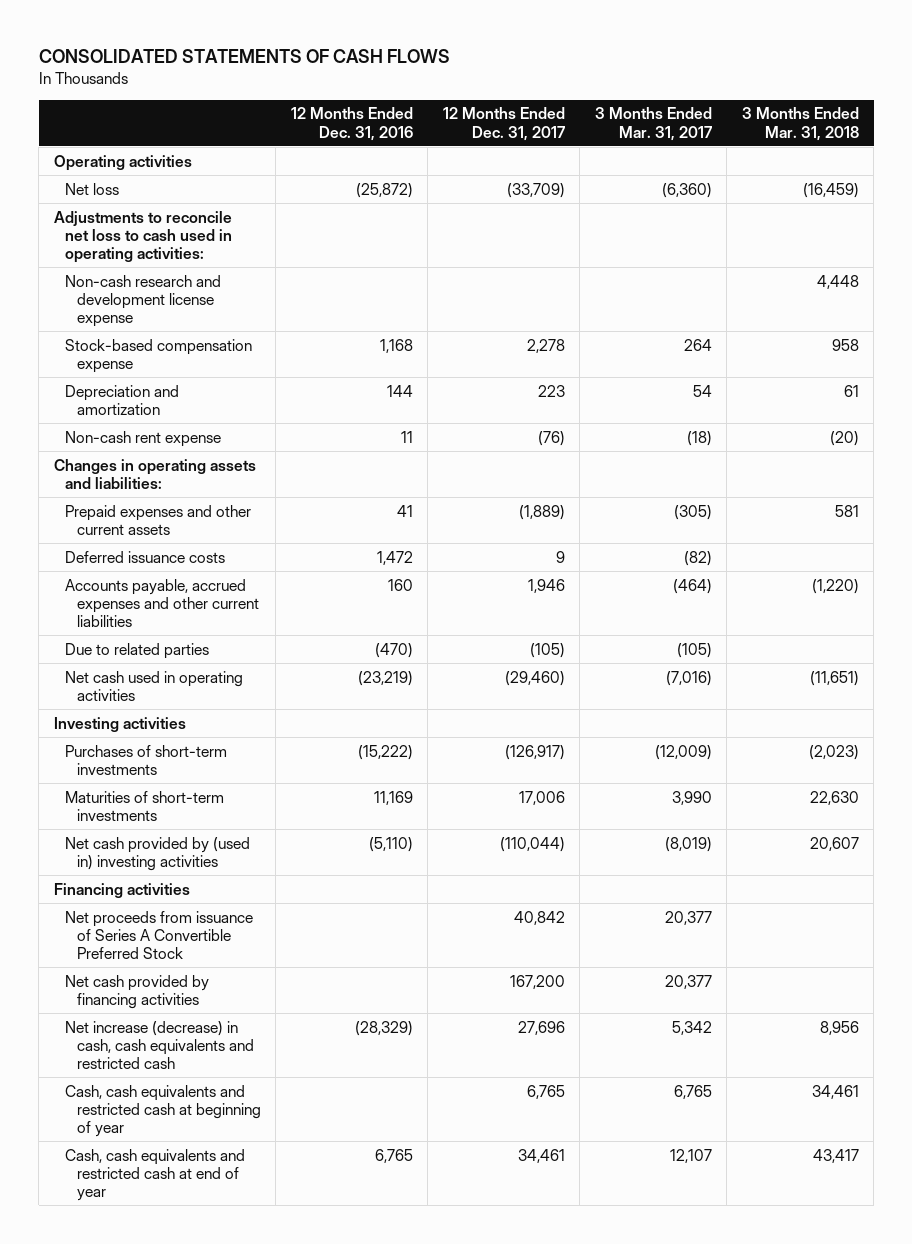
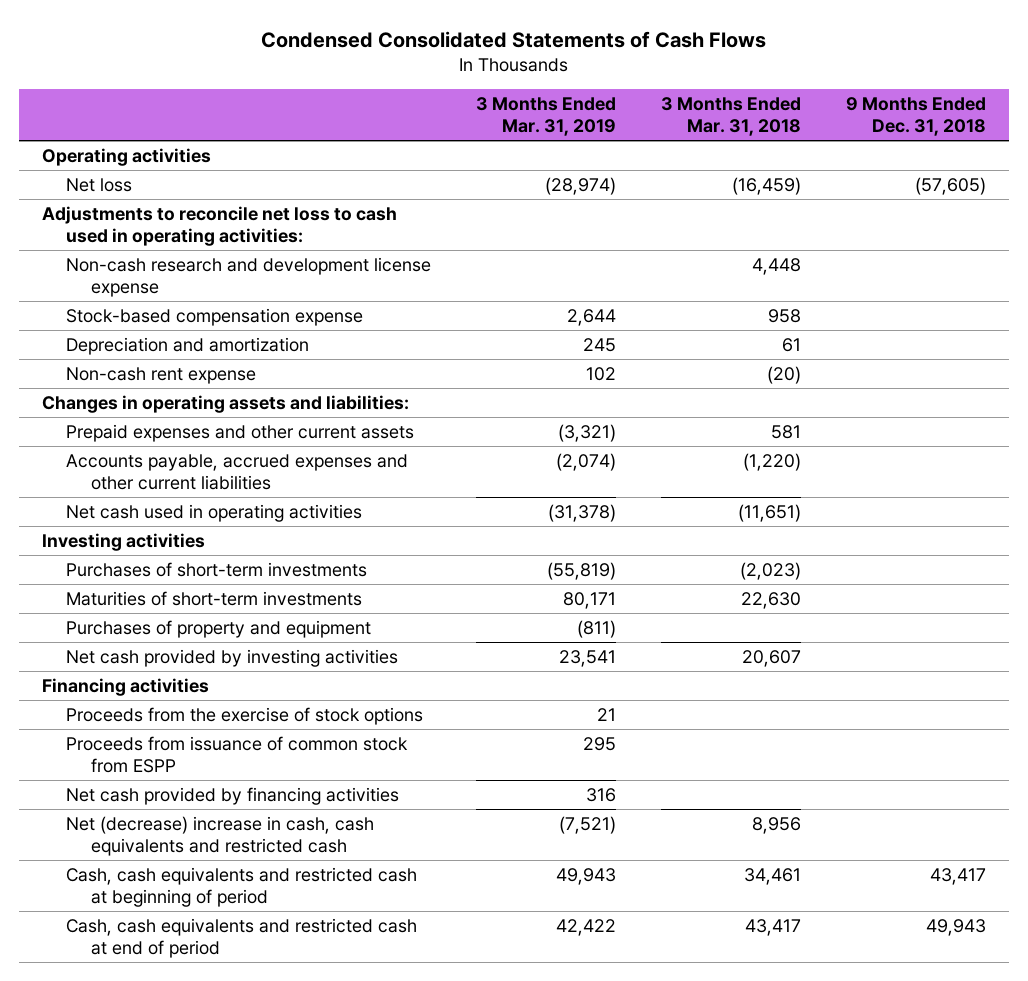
[38,48,450,63] CONSOLIDATED STATEMENTS OF CASH FLOWS -> [261,31,767,49] Condensed Consolidated Statements of Cash Flows
[290,107,413,141] 12 Months Ended Dec. 31, 2016 -> none
[442,107,565,141] 12 Months Ended Dec. 31, 2017 -> none
[594,107,712,141] 3 Months Ended Mar. 31, 2017 -> none
none -> [476,97,617,136] 3 Months Ended Mar. 31, 2019
none -> [846,97,987,136] 9 Months Ended Dec. 31, 2018
[65,550,226,563] Deferred issuance costs -> none
[65,642,210,659] Due to related parties -> none
none -> [66,620,372,639] Purchases of property and equipment
[65,836,251,871] Net cash provided by (used in) investing activities -> [66,649,399,668] Net cash provided by investing activities
none -> [66,707,424,726] Proceeds from the exercise of stock options
[65,910,254,960] Net proceeds from issuance of Series A Convertible Preferred Stock -> [66,736,409,773] Proceeds from issuance of common stock from ESPP
[65,1020,255,1070] Net increase (decrease) in cash, cash equivalents and restricted cash -> [66,816,375,856] Net (decrease) increase in cash, cash equivalents and restricted cash
[65,1084,262,1138] Cash, cash equivalents and restricted cash at beginning of year -> [66,867,418,907] Cash, cash equivalents and restricted cash at beginning of period
[65,1148,246,1202] Cash, cash equivalents and restricted cash at end of year -> [66,918,418,958] Cash, cash equivalents and restricted cash at end of period

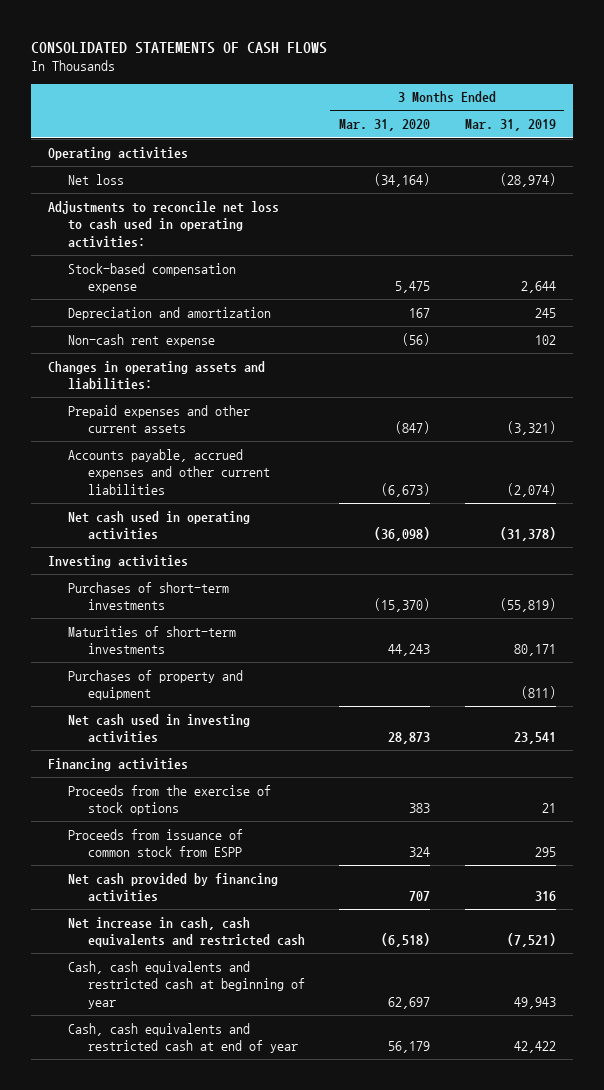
[261,31,767,49] Condensed Consolidated Statements of Cash Flows -> [31,42,328,55] CONSOLIDATED STATEMENTS OF CASH FLOWS
[661,97,802,136] 3 Months Ended Mar. 31, 2018 -> none
[846,97,987,136] 9 Months Ended Dec. 31, 2018 -> none
none -> [339,119,431,132] Mar. 31, 2020
[66,257,432,297] Non-cash research and development license expense -> none
[66,649,399,668] Net cash provided by investing activities -> [67,713,250,744] Net cash used in investing activities
[66,816,375,856] Net (decrease) increase in cash, cash equivalents and restricted cash -> [67,916,305,948] Net increase in cash, cash equivalents and restricted cash
[66,867,418,907] Cash, cash equivalents and restricted cash at beginning of period -> [67,960,305,1009] Cash, cash equivalents and restricted cash at beginning of year
[66,918,418,958] Cash, cash equivalents and restricted cash at end of period -> [67,1022,298,1054] Cash, cash equivalents and restricted cash at end of year

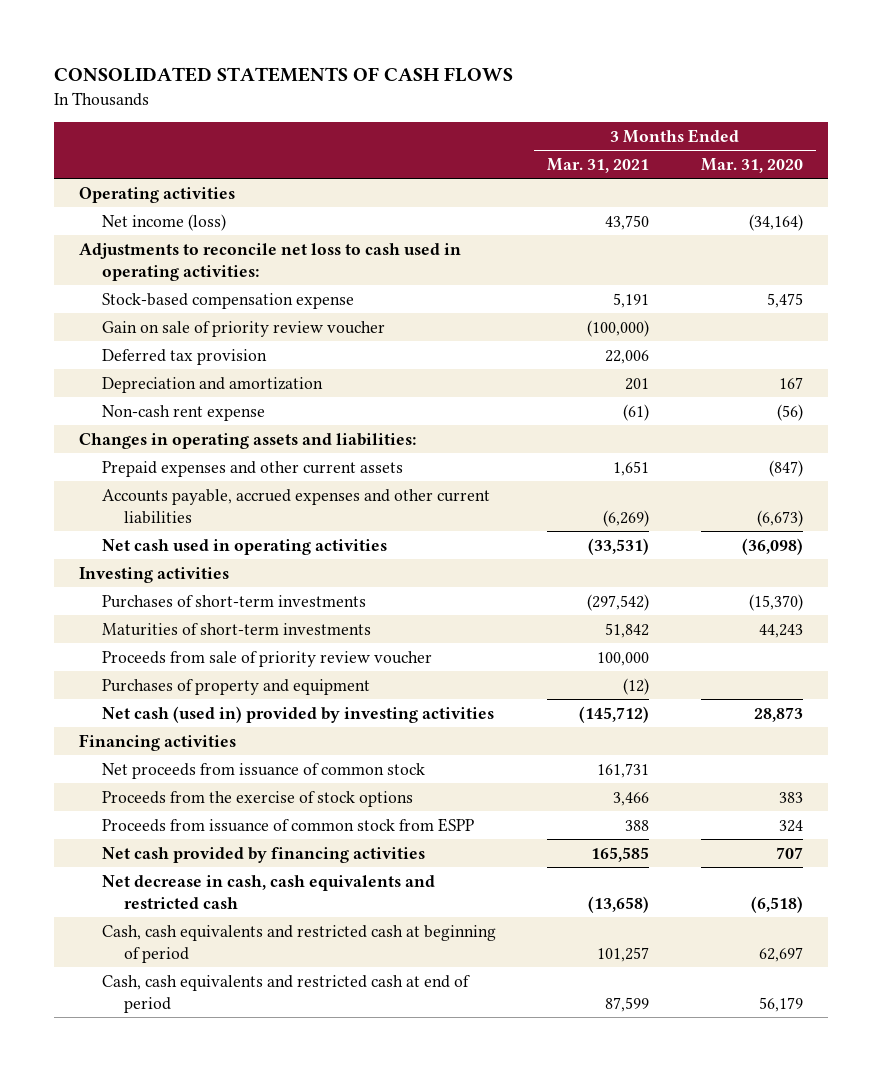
[464,119,556,132] Mar. 31, 2019 -> none
none -> [547,157,650,173] Mar. 31, 2021
[67,173,124,185] Net loss -> [101,213,226,231] Net income (loss)
none -> [101,320,385,337] Gain on sale of priority review voucher
none -> [101,348,267,365] Deferred tax provision
none -> [101,650,432,667] Proceeds from sale of priority review voucher
[67,713,250,744] Net cash used in investing activities -> [101,705,494,723] Net cash (used in) provided by investing activities
none -> [101,762,425,779] Net proceeds from issuance of common stock
[67,916,305,948] Net increase in cash, cash equivalents and restricted cash -> [101,874,435,909] Net decrease in cash, cash equivalents and restricted cash
[67,960,305,1009] Cash, cash equivalents and restricted cash at beginning of year -> [101,924,496,963] Cash, cash equivalents and restricted cash at beginning of period
[67,1022,298,1054] Cash, cash equivalents and restricted cash at end of year -> [101,974,470,1013] Cash, cash equivalents and restricted cash at end of period

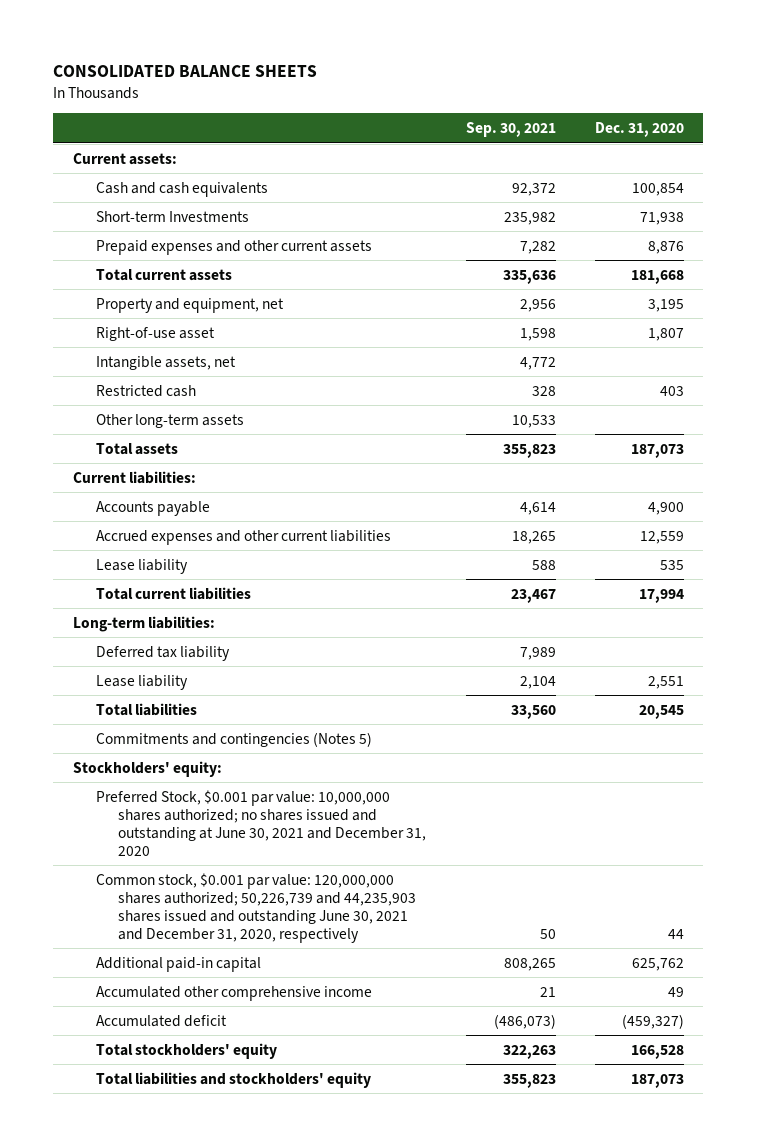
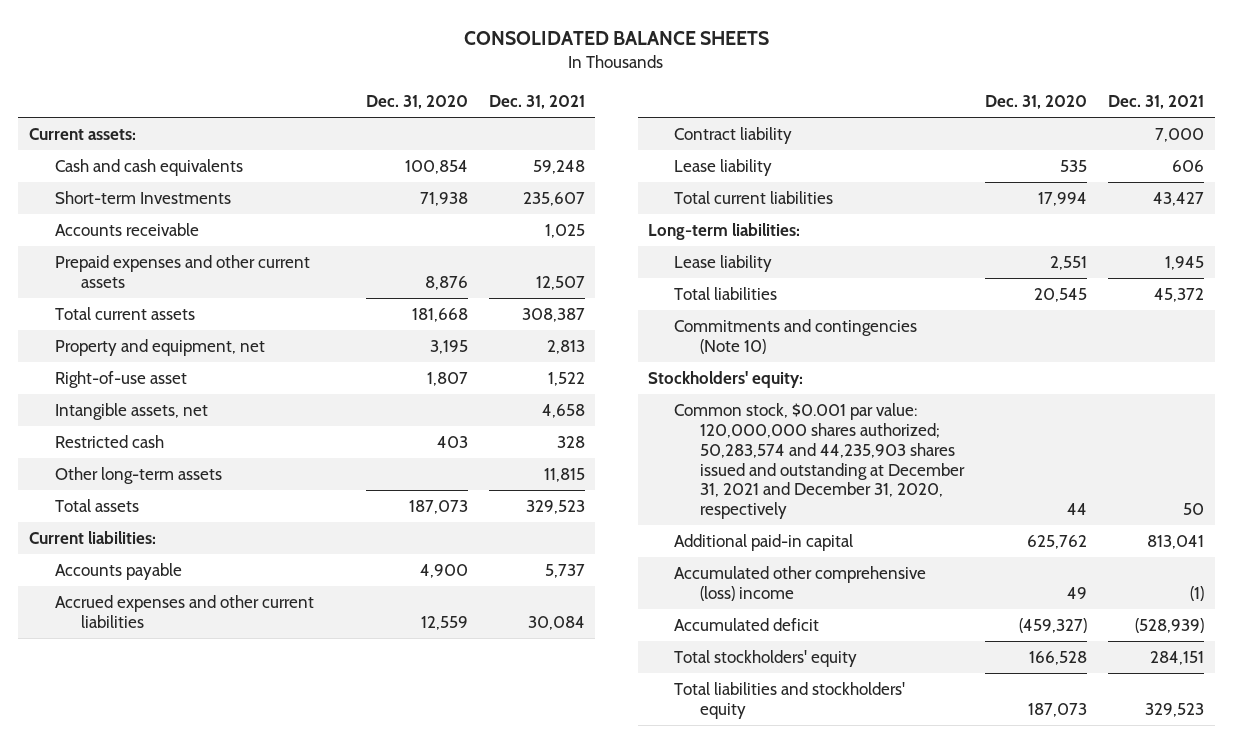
[465,121,556,137] Sep. 30, 2021 -> none
none -> [488,94,585,109] Dec. 31, 2021
none -> [54,223,199,237] Accounts receivable
none -> [674,127,793,145] Contract liability
[95,645,230,661] Deferred tax liability -> none
[95,731,372,747] Commitments and contingencies (Notes 5) -> [674,319,918,354] Commitments and contingencies (Note 10)
[95,789,427,856] Preferred Stock, $0.001 par value: 10,000,000 shares authorized; no shares issued and outstanding at June 30, 2021 and December 31, 2020 -> none
[95,872,417,943] Common stock, $0.001 par value: 120,000,000 shares authorized; 50,226,739 and 44,235,903 shares issued and outstanding June 30, 2021 and December 31, 2020, respectively -> [674,403,966,520] Common stock, $0.001 par value: 120,000,000 shares authorized; 50,283,574 and 44,235,903 shares issued and outstanding at December 31, 2021 and December 31, 2020, respectively
[95,985,372,1001] Accumulated other comprehensive income -> [674,566,927,601] Accumulated other comprehensive (loss) income

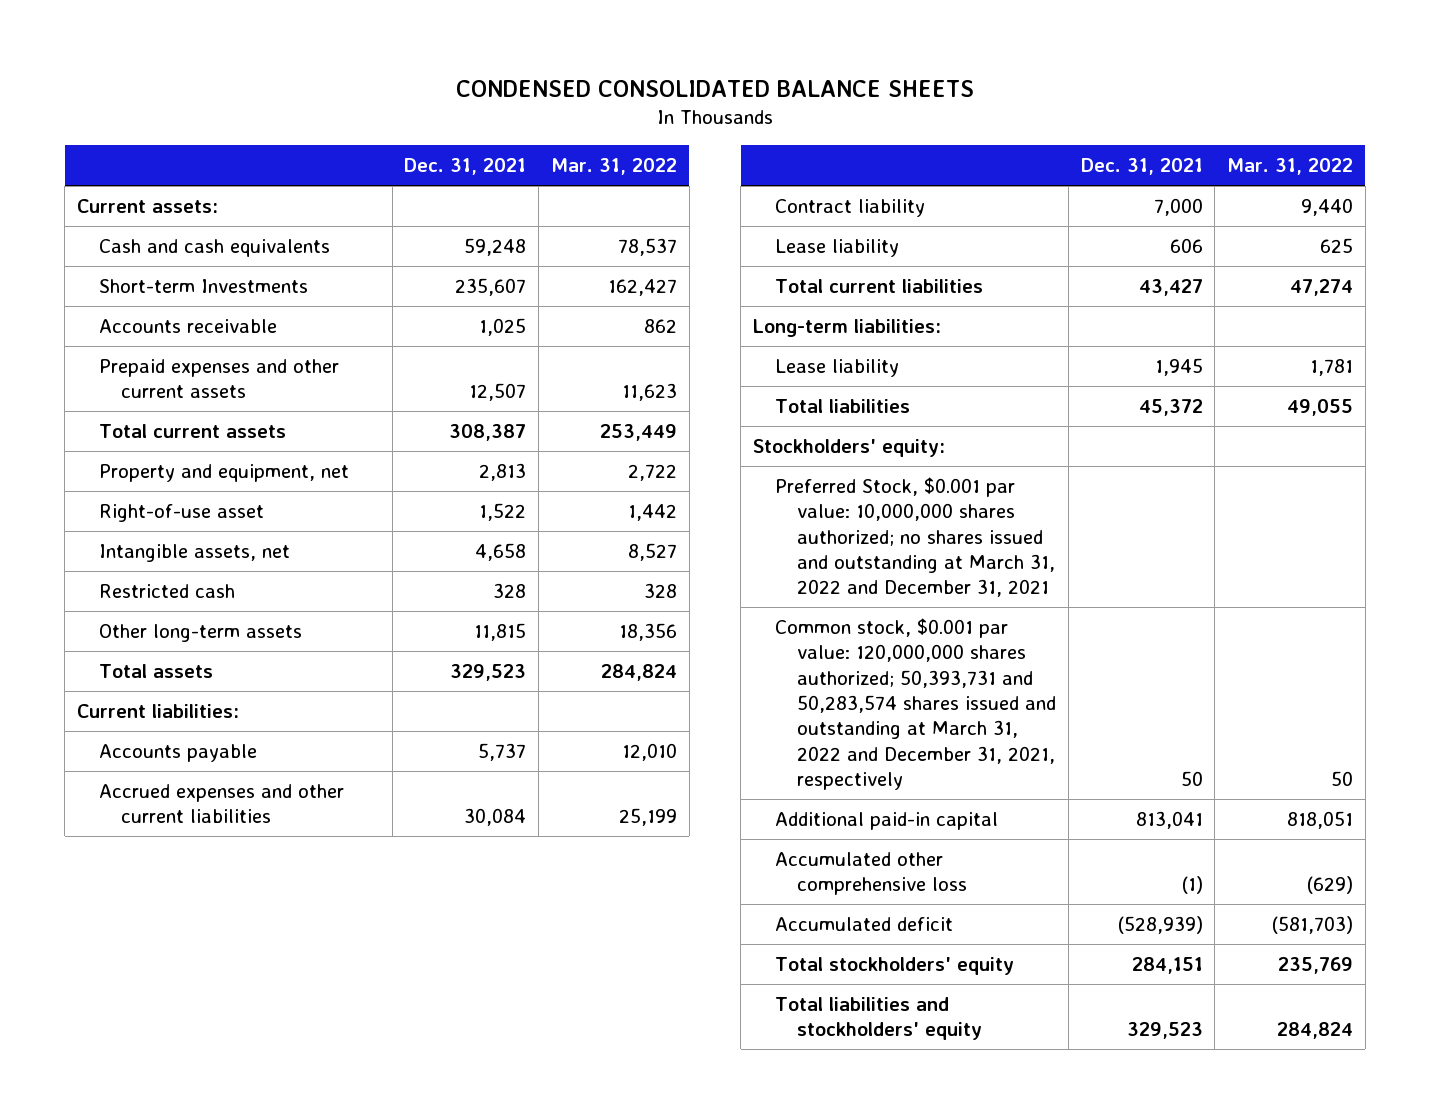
[464,30,770,45] CONSOLIDATED BALANCE SHEETS -> [455,79,974,97] CONDENSED CONSOLIDATED BALANCE SHEETS
[365,94,468,109] Dec. 31, 2020 -> none
none -> [550,158,677,176] Mar. 31, 2022
[674,319,918,354] Commitments and contingencies (Note 10) -> none
none -> [775,477,1056,598] Preferred Stock, $0.001 par value: 10,000,000 shares authorized; no shares issued and outstanding at March 31, 2022 and December 31, 2021
[674,403,966,520] Common stock, $0.001 par value: 120,000,000 shares authorized; 50,283,574 and 44,235,903 shares issued and outstanding at December 31, 2021 and December 31, 2020, respectively -> [775,618,1057,790] Common stock, $0.001 par value: 120,000,000 shares authorized; 50,393,731 and 50,283,574 shares issued and outstanding at March 31, 2022 and December 31, 2021, respectively
[674,566,927,601] Accumulated other comprehensive (loss) income -> [775,852,968,896] Accumulated other comprehensive loss

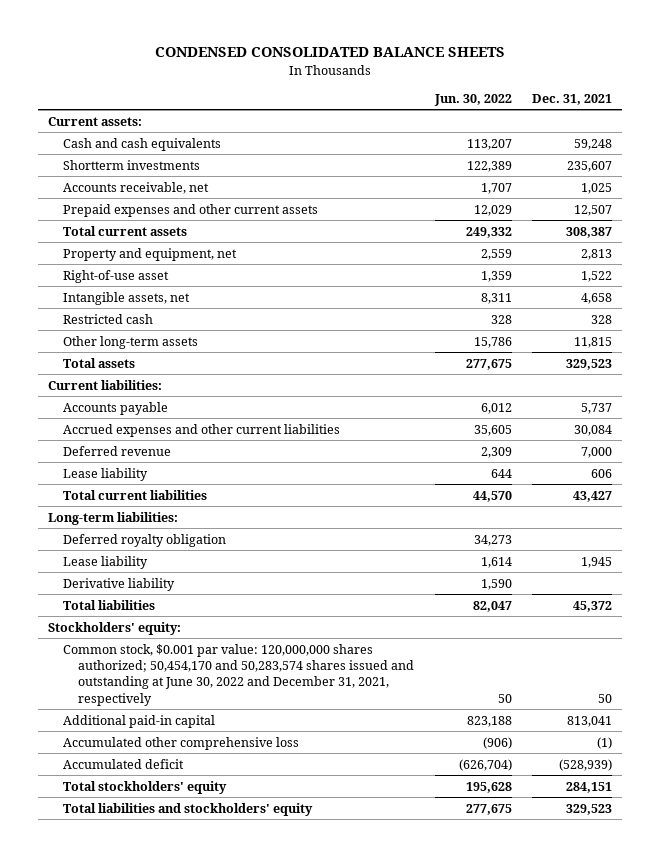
[550,158,677,176] Mar. 31, 2022 -> none
none -> [433,93,512,106] Jun. 30, 2022
[98,279,308,294] Short-term Investments -> [63,159,201,170] Shortterm investments
[98,319,277,334] Accounts receivable -> [63,181,210,194] Accounts receivable, net
[775,199,926,218] Contract liability -> [63,445,172,456] Deferred revenue
none -> [63,533,227,547] Deferred royalty obligation
none -> [63,577,176,591] Derivative liability
[775,477,1056,598] Preferred Stock, $0.001 par value: 10,000,000 shares authorized; no shares issued and outstanding at March 31, 2022 and December 31, 2021 -> none
[775,618,1057,790] Common stock, $0.001 par value: 120,000,000 shares authorized; 50,393,731 and 50,283,574 shares issued and outstanding at March 31, 2022 and December 31, 2021, respectively -> [63,643,415,706] Common stock, $0.001 par value: 120,000,000 shares authorized; 50,454,170 and 50,283,574 shares issued and outstanding at June 30, 2022 and December 31, 2021, respectively

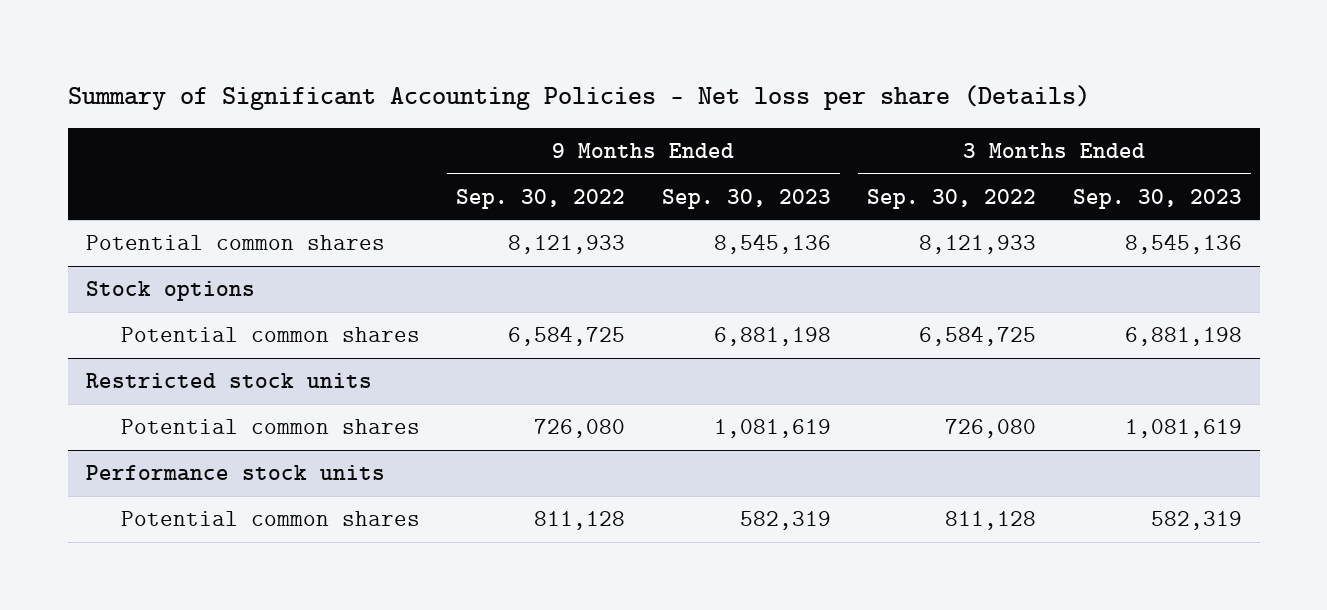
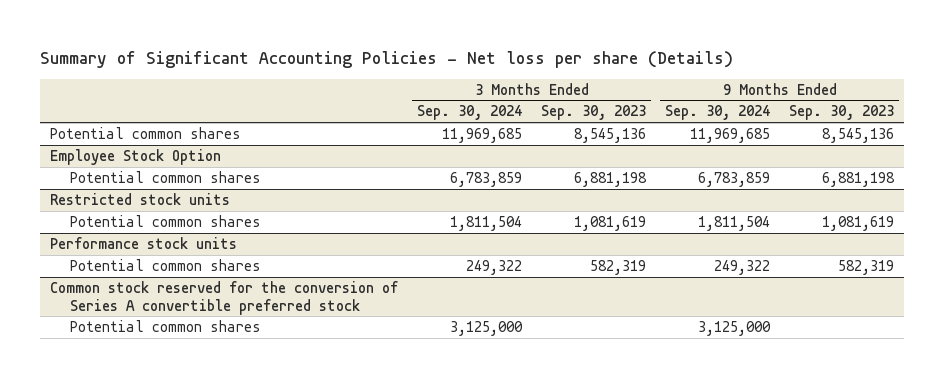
[456,188,626,209] Sep. 30, 2022 -> none
[867,188,1037,209] Sep. 30, 2022 -> none
none -> [416,105,522,121] Sep. 30, 2024
none -> [665,105,771,121] Sep. 30, 2024
[85,281,255,302] Stock options -> [49,149,221,166] Employee Stock Option
none -> [49,281,398,315] Common stock reserved for the conversion of Series A convertible preferred stock
none -> [69,320,261,333] Potential common shares

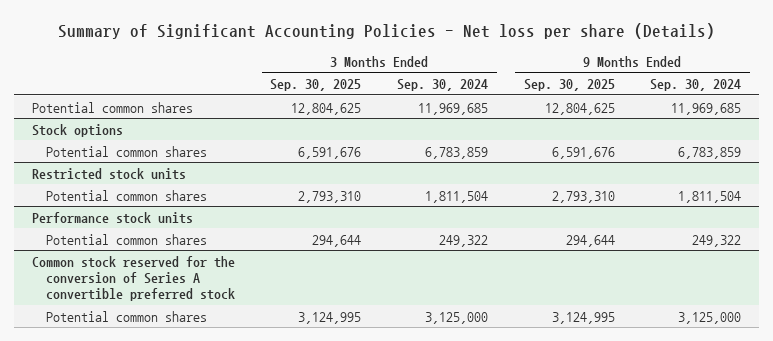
[541,105,647,121] Sep. 30, 2023 -> none
[789,105,895,121] Sep. 30, 2023 -> none
none -> [270,79,362,92] Sep. 30, 2025
none -> [523,79,615,92] Sep. 30, 2025
[49,149,221,166] Employee Stock Option -> [31,123,123,137] Stock options

